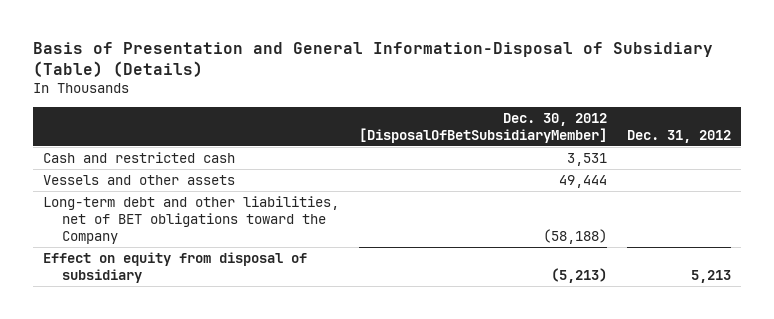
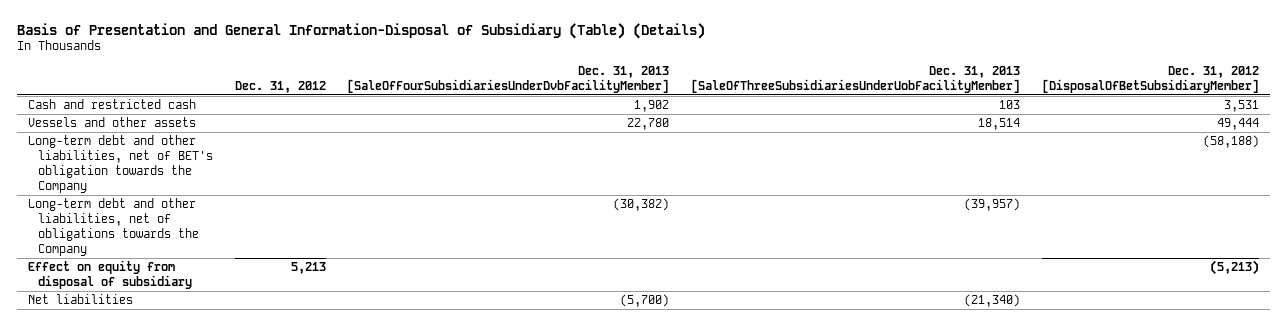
[359,112,608,143] Dec. 30, 2012 [DisposalOfBetSubsidiaryMember] -> none
none -> [347,66,670,93] Dec. 31, 2013 [SaleOfFourSubsidiariesUnderDvbFacilityMember]
none -> [691,66,1021,93] Dec. 31, 2013 [SaleOfThreeSubsidiariesUnderUobFacilityMember]
none -> [1041,66,1259,93] Dec. 31, 2012 [DisposalOfBetSubsidiaryMember]
[43,195,340,245] Long-term debt and other liabilities, net of BET obligations toward the Company -> [27,135,213,193] Long-term debt and other liabilities, net of BET's obligation towards the Company
none -> [27,198,199,256] Long-term debt and other liabilities, net of obligations towards the Company
none -> [27,294,133,305] Net liabilities

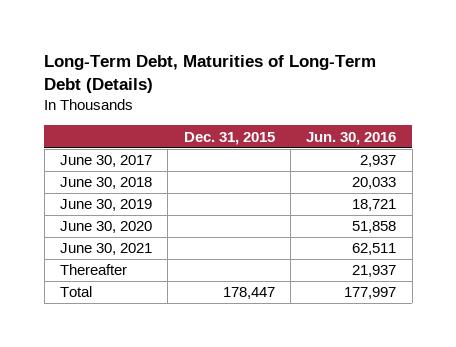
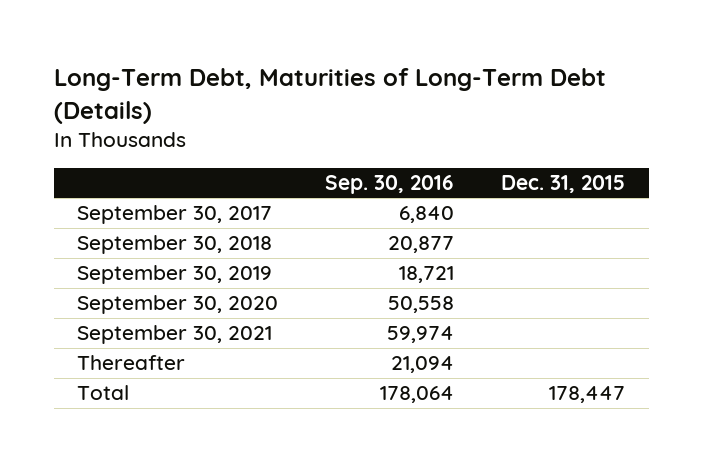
[306,131,397,145] Jun. 30, 2016 -> none
none -> [325,174,455,194] Sep. 30, 2016
[59,155,152,168] June 30, 2017 -> [77,205,273,225] September 30, 2017
[59,177,152,190] June 30, 2018 -> [77,235,273,255] September 30, 2018
[59,199,152,212] June 30, 2019 -> [77,265,273,285] September 30, 2019
[59,221,152,234] June 30, 2020 -> [77,295,279,315] September 30, 2020
[59,243,152,256] June 30, 2021 -> [77,325,273,345] September 30, 2021

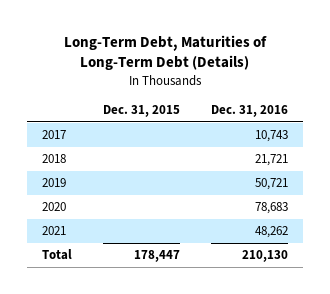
[325,174,455,194] Sep. 30, 2016 -> none
none -> [210,104,288,117] Dec. 31, 2016
[77,355,186,371] Thereafter -> none
[77,205,273,225] September 30, 2017 -> [42,130,67,140] 2017
[77,235,273,255] September 30, 2018 -> [42,154,67,164] 2018
[77,265,273,285] September 30, 2019 -> [42,178,67,188] 2019
[77,295,279,315] September 30, 2020 -> [42,202,67,212] 2020
[77,325,273,345] September 30, 2021 -> [42,226,67,236] 2021

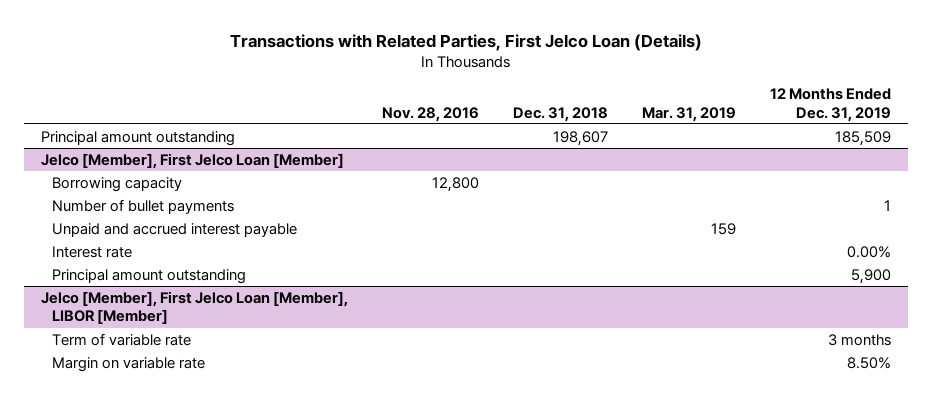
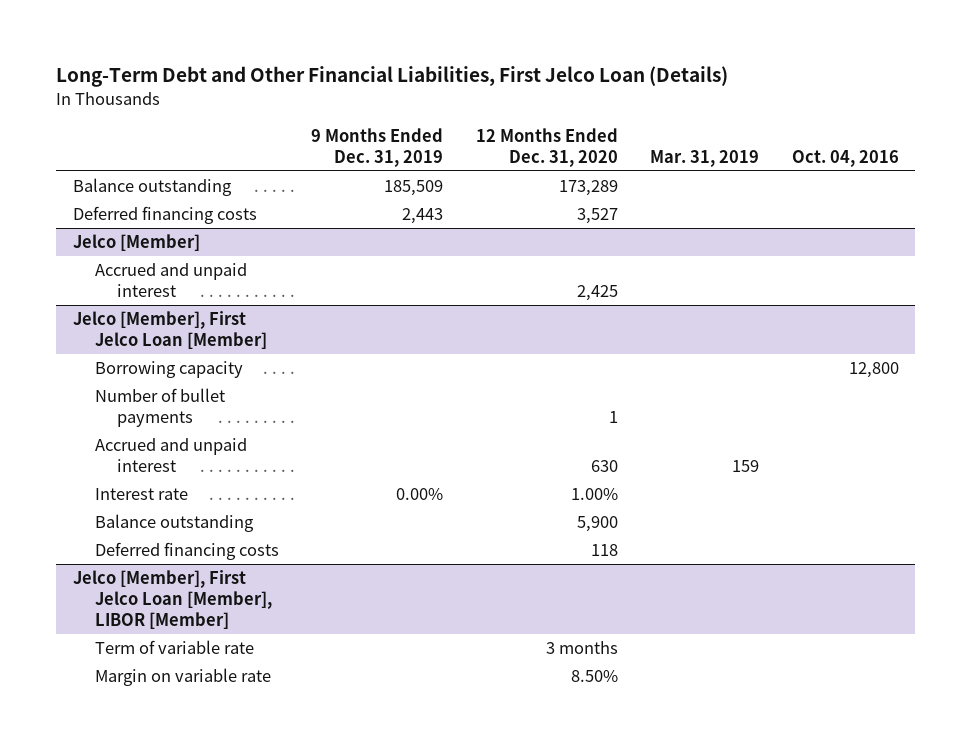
[230,34,703,52] Transactions with Related Parties, First Jelco Loan (Details) -> [56,66,729,88] Long-Term Debt and Other Financial Liabilities, First Jelco Loan (Details)
[382,106,480,122] Nov. 28, 2016 -> none
[513,106,609,122] Dec. 31, 2018 -> none
[769,88,891,122] 12 Months Ended Dec. 31, 2019 -> none
none -> [311,127,444,167] 9 Months Ended Dec. 31, 2019
none -> [475,127,618,167] 12 Months Ended Dec. 31, 2020
none -> [791,149,899,167] Oct. 04, 2016
[41,130,236,146] Principal amount outstanding -> [72,178,232,197] Balance outstanding
none -> [72,206,257,225] Deferred financing costs
none -> [72,234,200,252] Jelco [Member]
none -> [94,263,247,297] Accrued and unpaid interest
[52,222,298,237] Unpaid and accrued interest payable -> [94,438,247,472] Accrued and unpaid interest
[52,268,247,284] Principal amount outstanding -> [94,514,254,533] Balance outstanding
none -> [94,542,279,561] Deferred financing costs

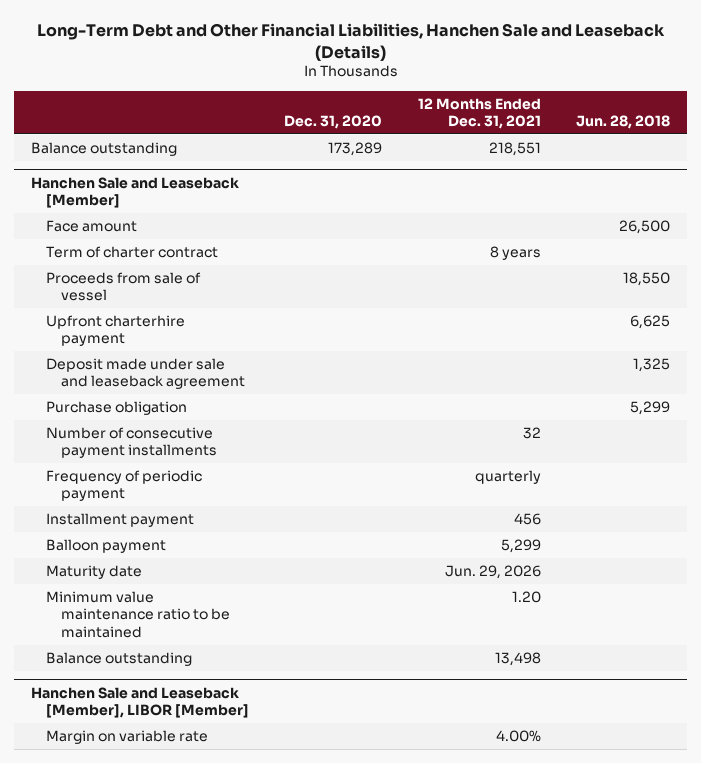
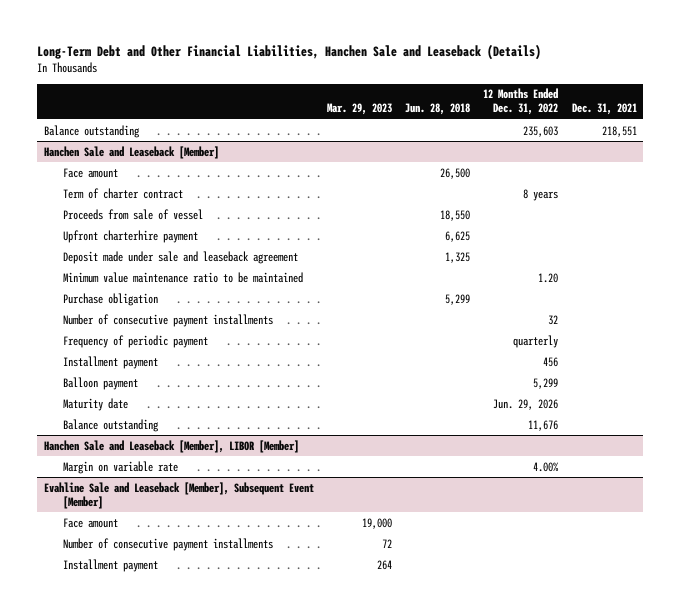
[284,114,383,129] Dec. 31, 2020 -> none
[417,97,541,129] 12 Months Ended Dec. 31, 2021 -> none
none -> [327,103,393,116] Mar. 29, 2023
none -> [483,88,559,116] 12 Months Ended Dec. 31, 2022
none -> [571,103,637,116] Dec. 31, 2021
[46,590,231,638] Minimum value maintenance ratio to be maintained -> [62,271,303,283] Minimum value maintenance ratio to be maintained
none -> [44,481,315,509] Evahline Sale and Leaseback [Member], Subsequent Event [Member]
none -> [62,517,118,528] Face amount
none -> [62,537,273,551] Number of consecutive payment installments
none -> [62,558,158,572] Installment payment

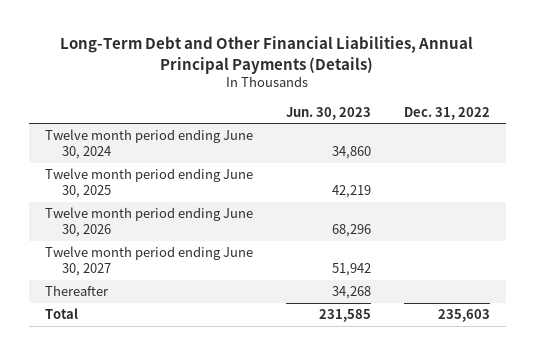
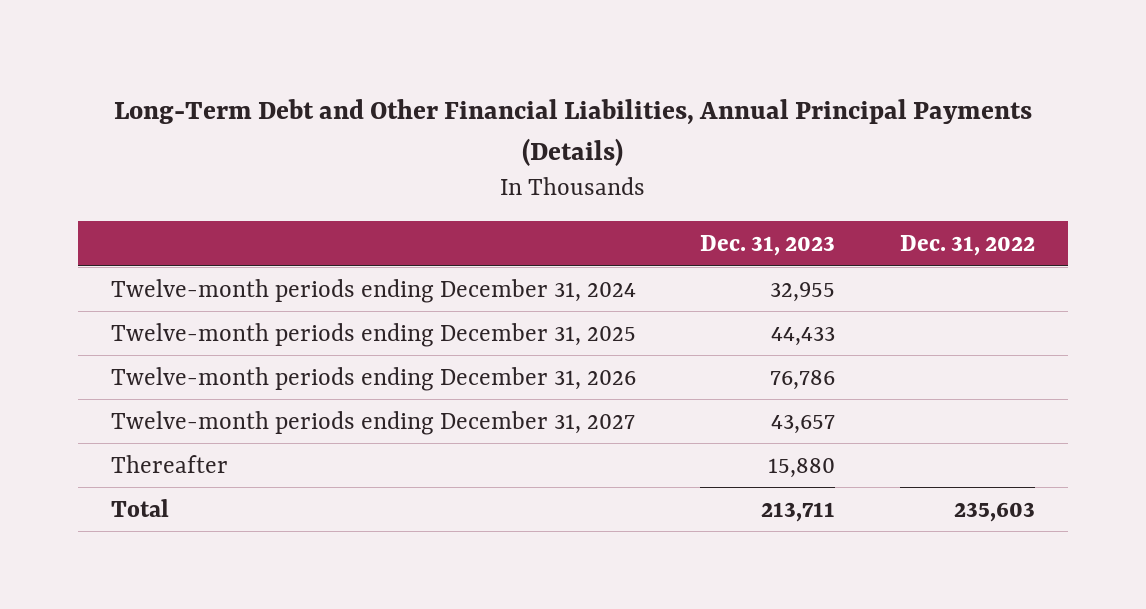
[285,106,371,120] Jun. 30, 2023 -> none
none -> [700,234,836,256] Dec. 31, 2023
[45,129,254,159] Twelve month period ending June 30, 2024 -> [110,278,636,303] Twelve-month periods ending December 31, 2024
[45,168,254,198] Twelve month period ending June 30, 2025 -> [110,322,636,347] Twelve-month periods ending December 31, 2025
[45,207,254,237] Twelve month period ending June 30, 2026 -> [110,366,636,391] Twelve-month periods ending December 31, 2026
[45,246,254,276] Twelve month period ending June 30, 2027 -> [110,410,635,435] Twelve-month periods ending December 31, 2027

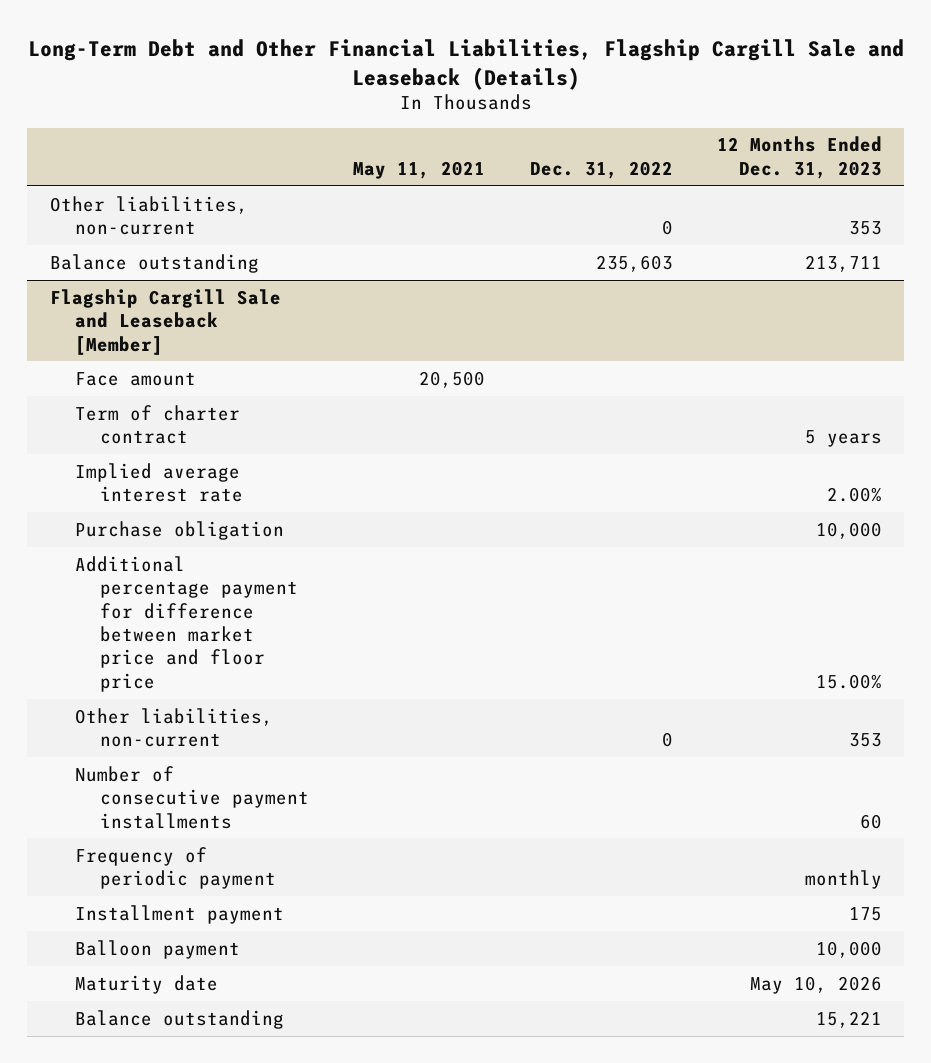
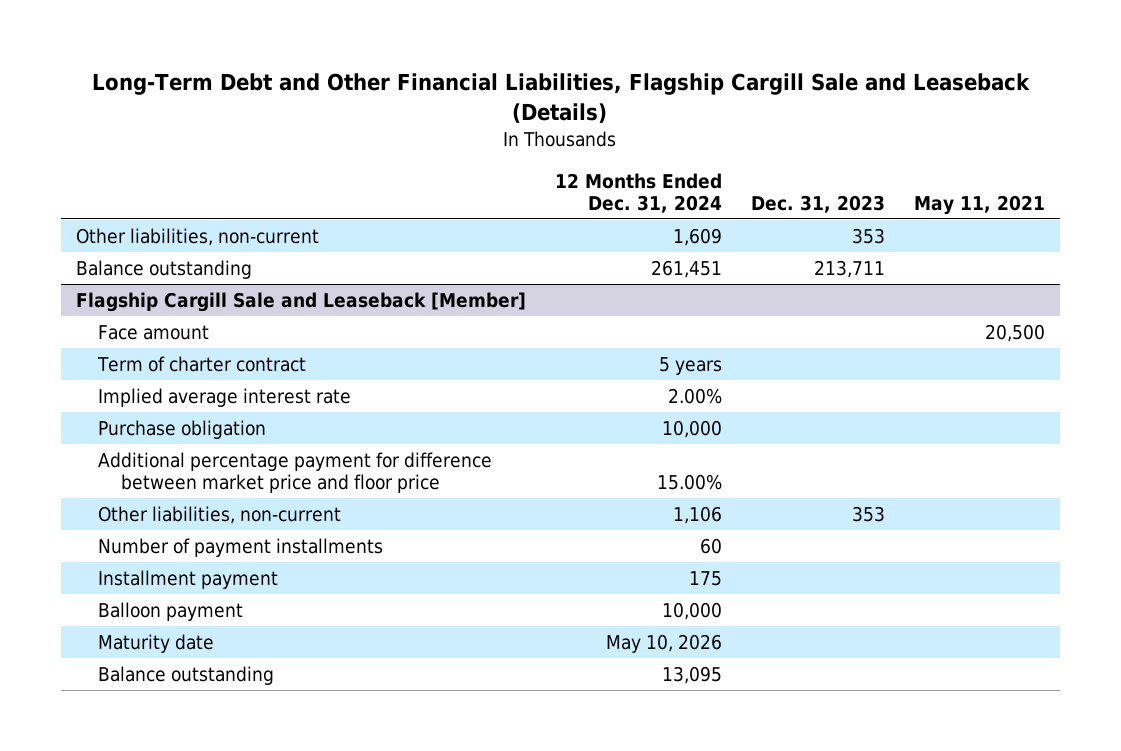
[529,160,673,179] Dec. 31, 2022 -> none
[716,136,882,179] 12 Months Ended Dec. 31, 2023 -> none
none -> [554,172,722,214] 12 Months Ended Dec. 31, 2024
none -> [750,195,885,214] Dec. 31, 2023
[74,846,277,890] Frequency of periodic payment -> none
[74,765,310,829] Number of consecutive payment installments -> [98,537,384,557] Number of payment installments

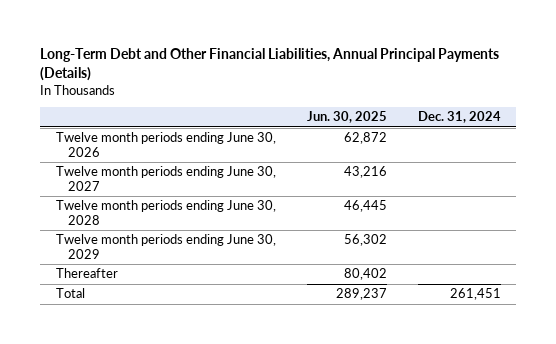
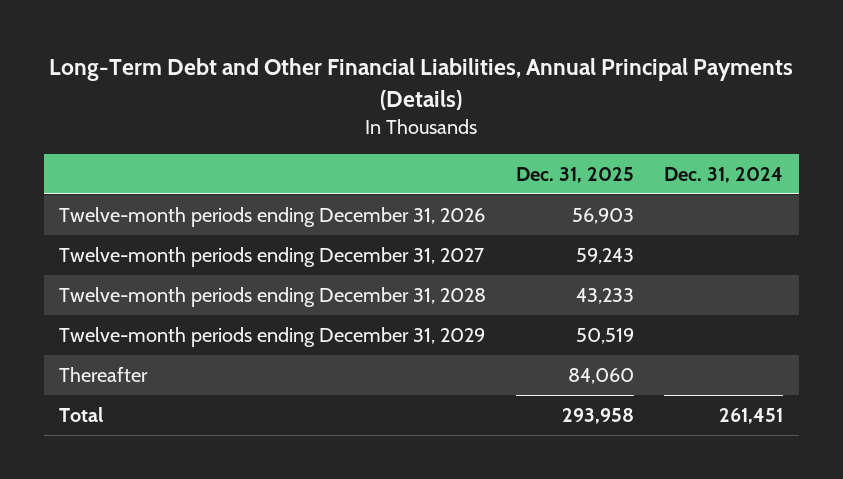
[306,111,387,124] Jun. 30, 2025 -> none
none -> [516,166,635,183] Dec. 31, 2025
[55,132,276,158] Twelve month periods ending June 30, 2026 -> [59,207,486,228] Twelve-month periods ending December 31, 2026
[55,166,276,192] Twelve month periods ending June 30, 2027 -> [59,247,485,268] Twelve-month periods ending December 31, 2027
[55,200,276,226] Twelve month periods ending June 30, 2028 -> [59,287,487,308] Twelve-month periods ending December 31, 2028
[55,234,276,260] Twelve month periods ending June 30, 2029 -> [59,327,486,348] Twelve-month periods ending December 31, 2029

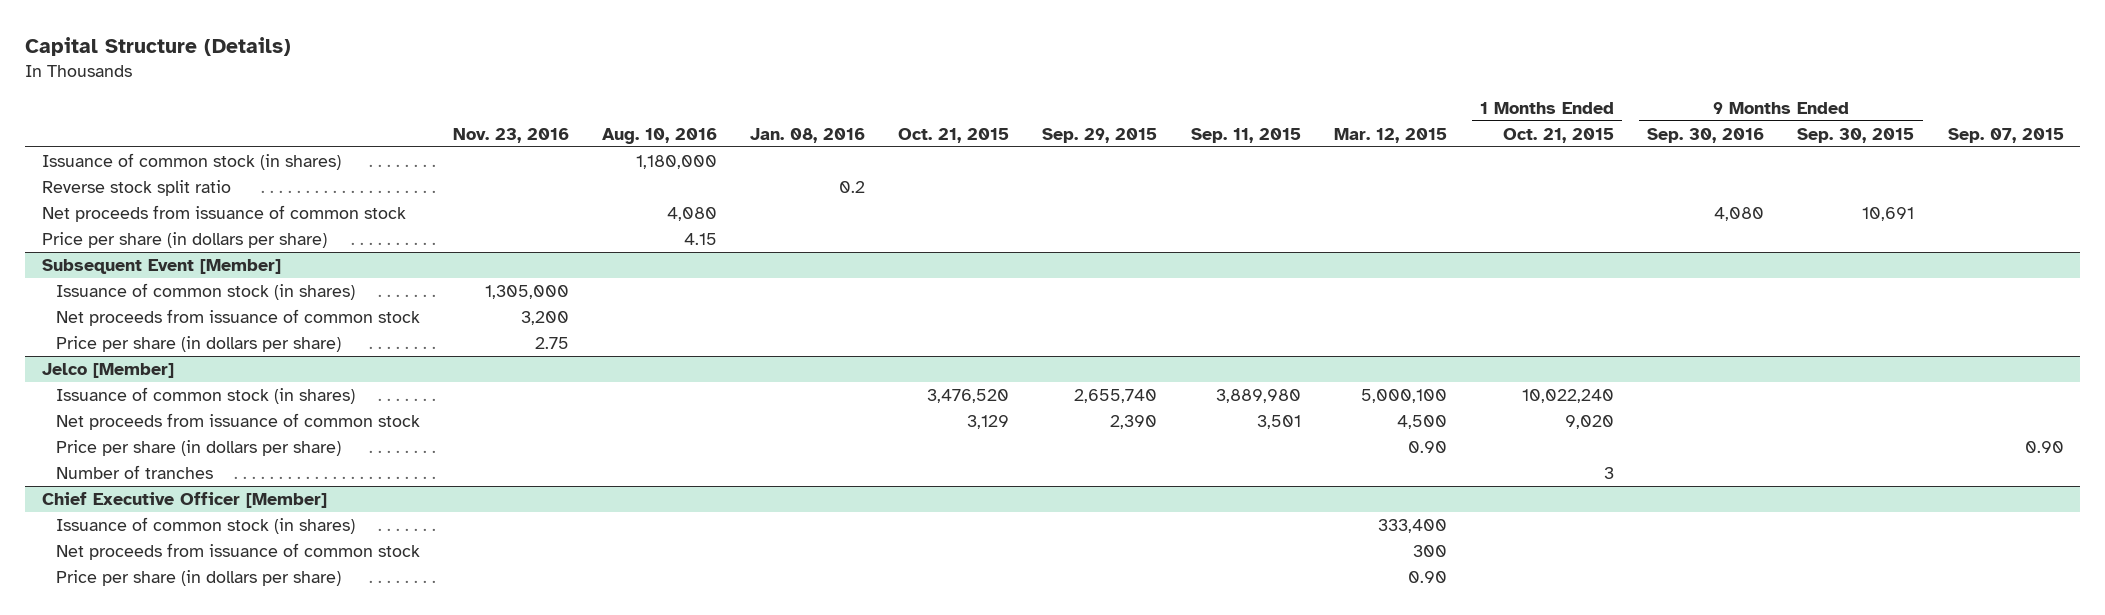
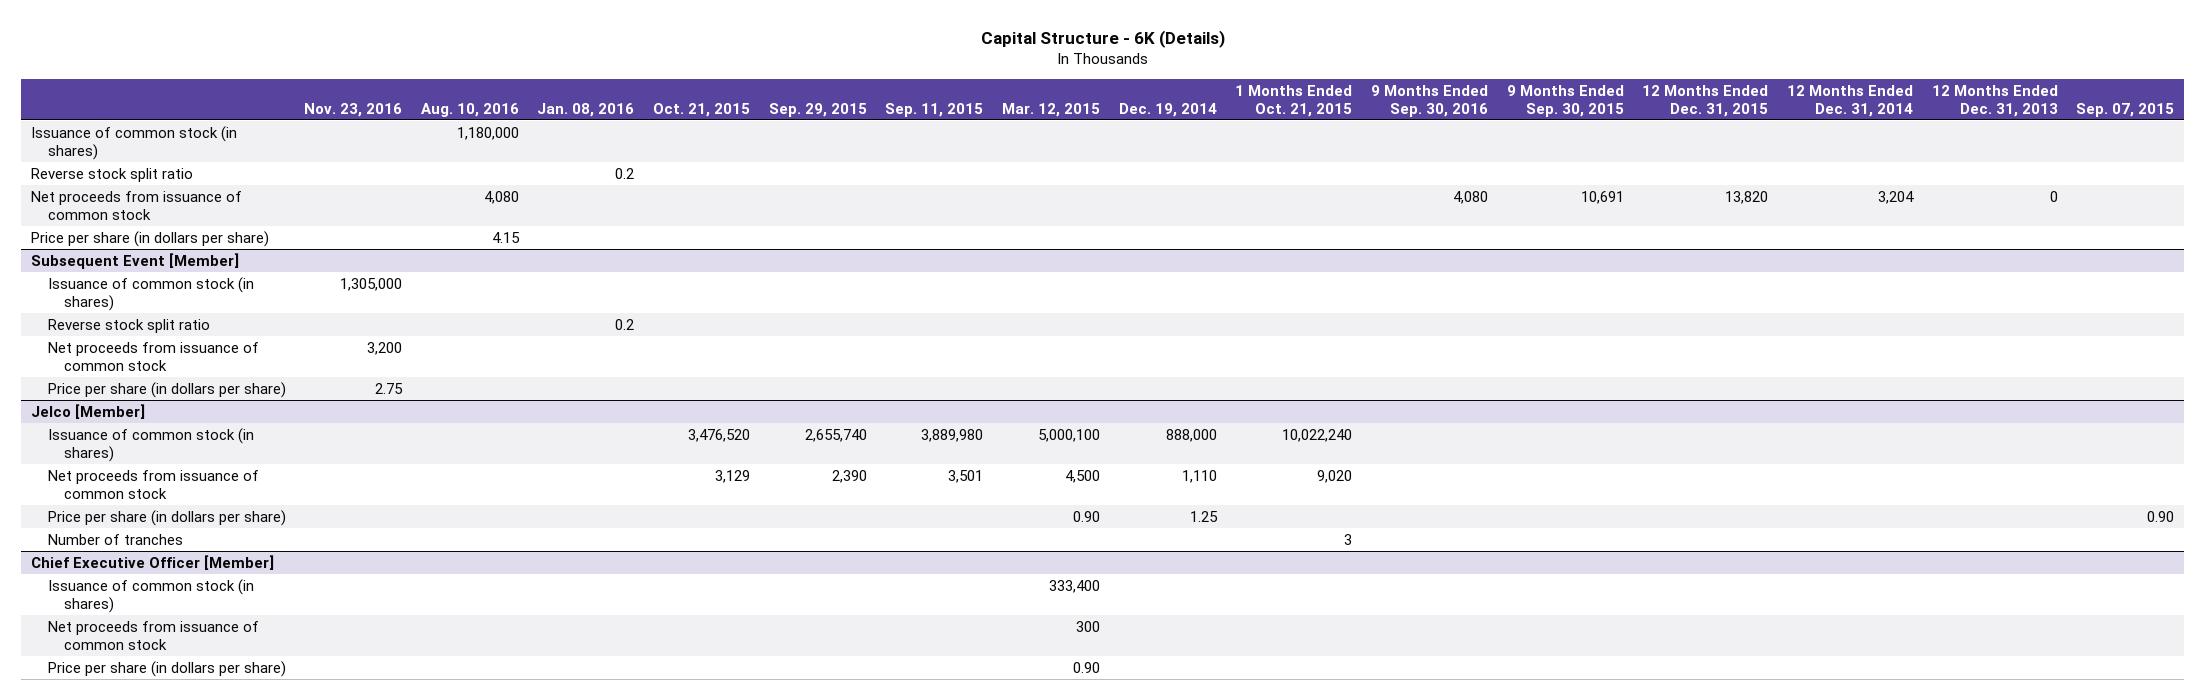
[25,36,292,56] Capital Structure (Details) -> [980,30,1225,49] Capital Structure - 6K (Details)
none -> [1118,102,1217,117] Dec. 19, 2014
none -> [1642,84,1769,117] 12 Months Ended Dec. 31, 2015
none -> [1787,84,1914,117] 12 Months Ended Dec. 31, 2014
none -> [1931,84,2058,117] 12 Months Ended Dec. 31, 2013
none -> [47,318,210,333] Reverse stock split ratio

